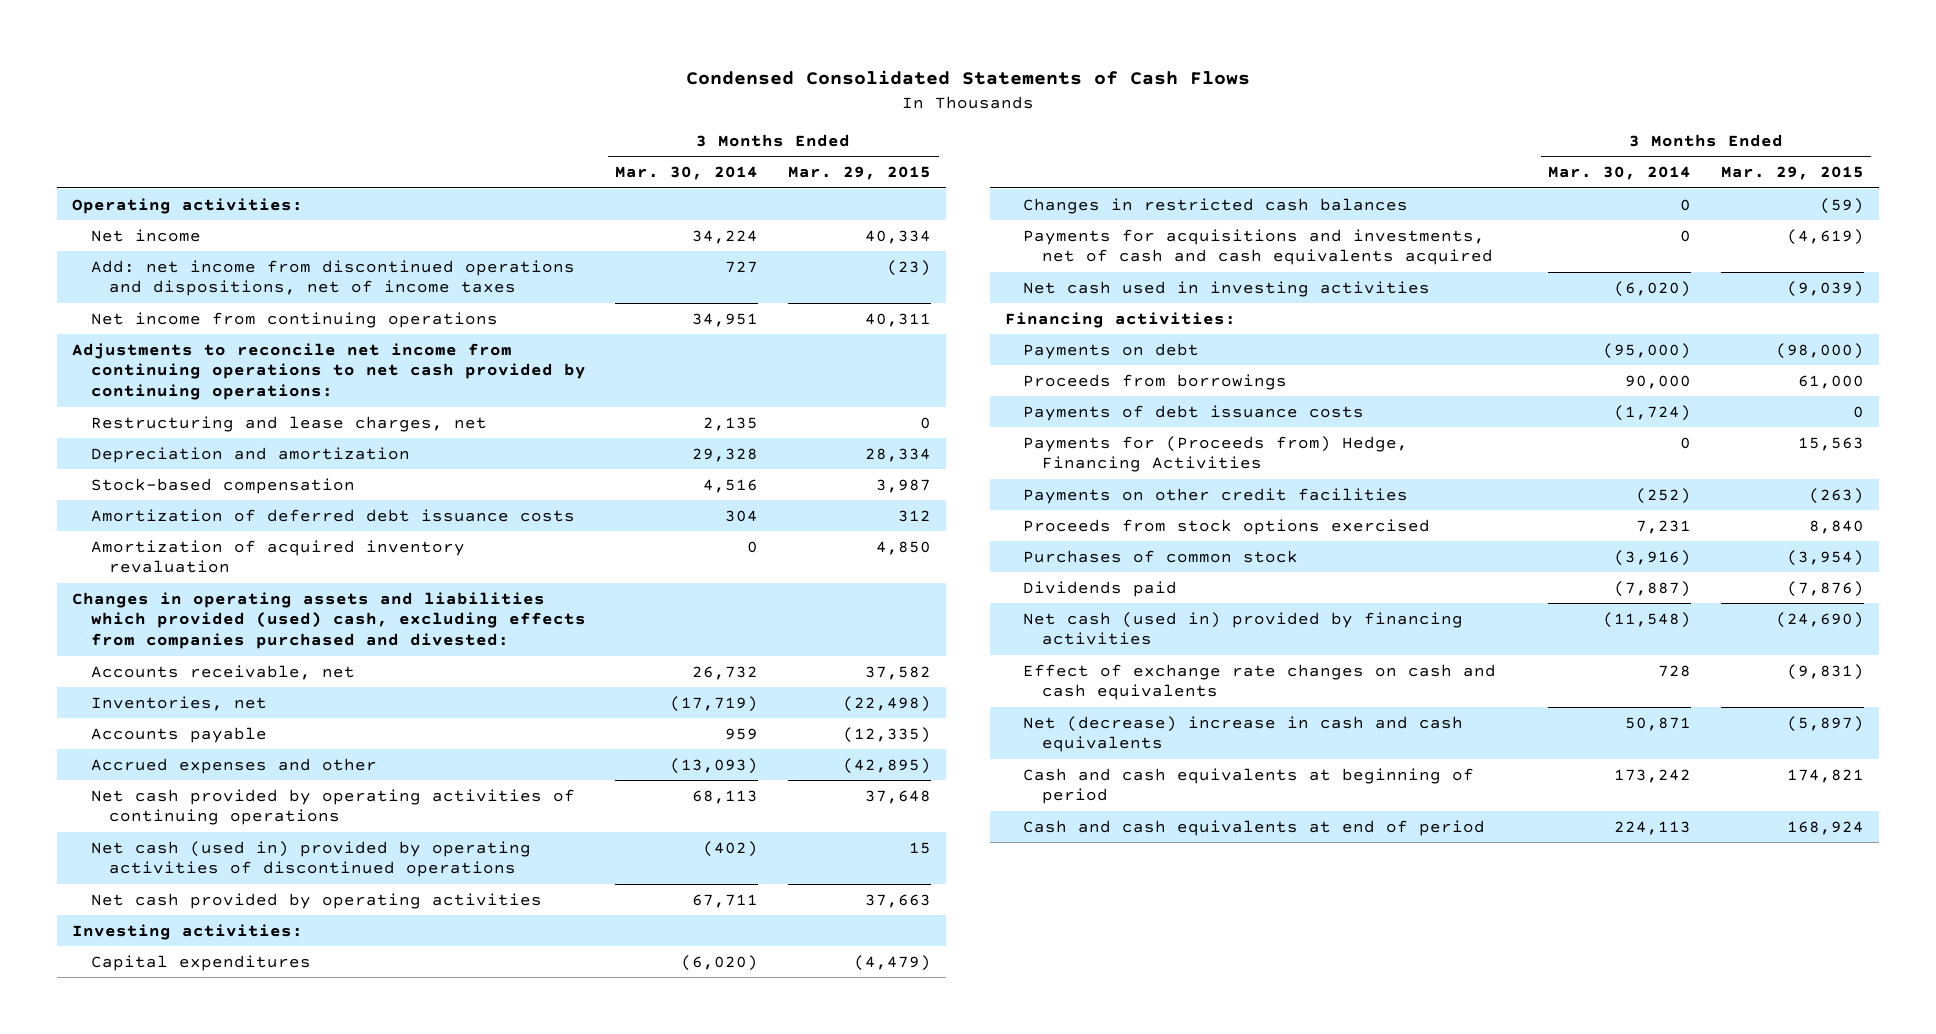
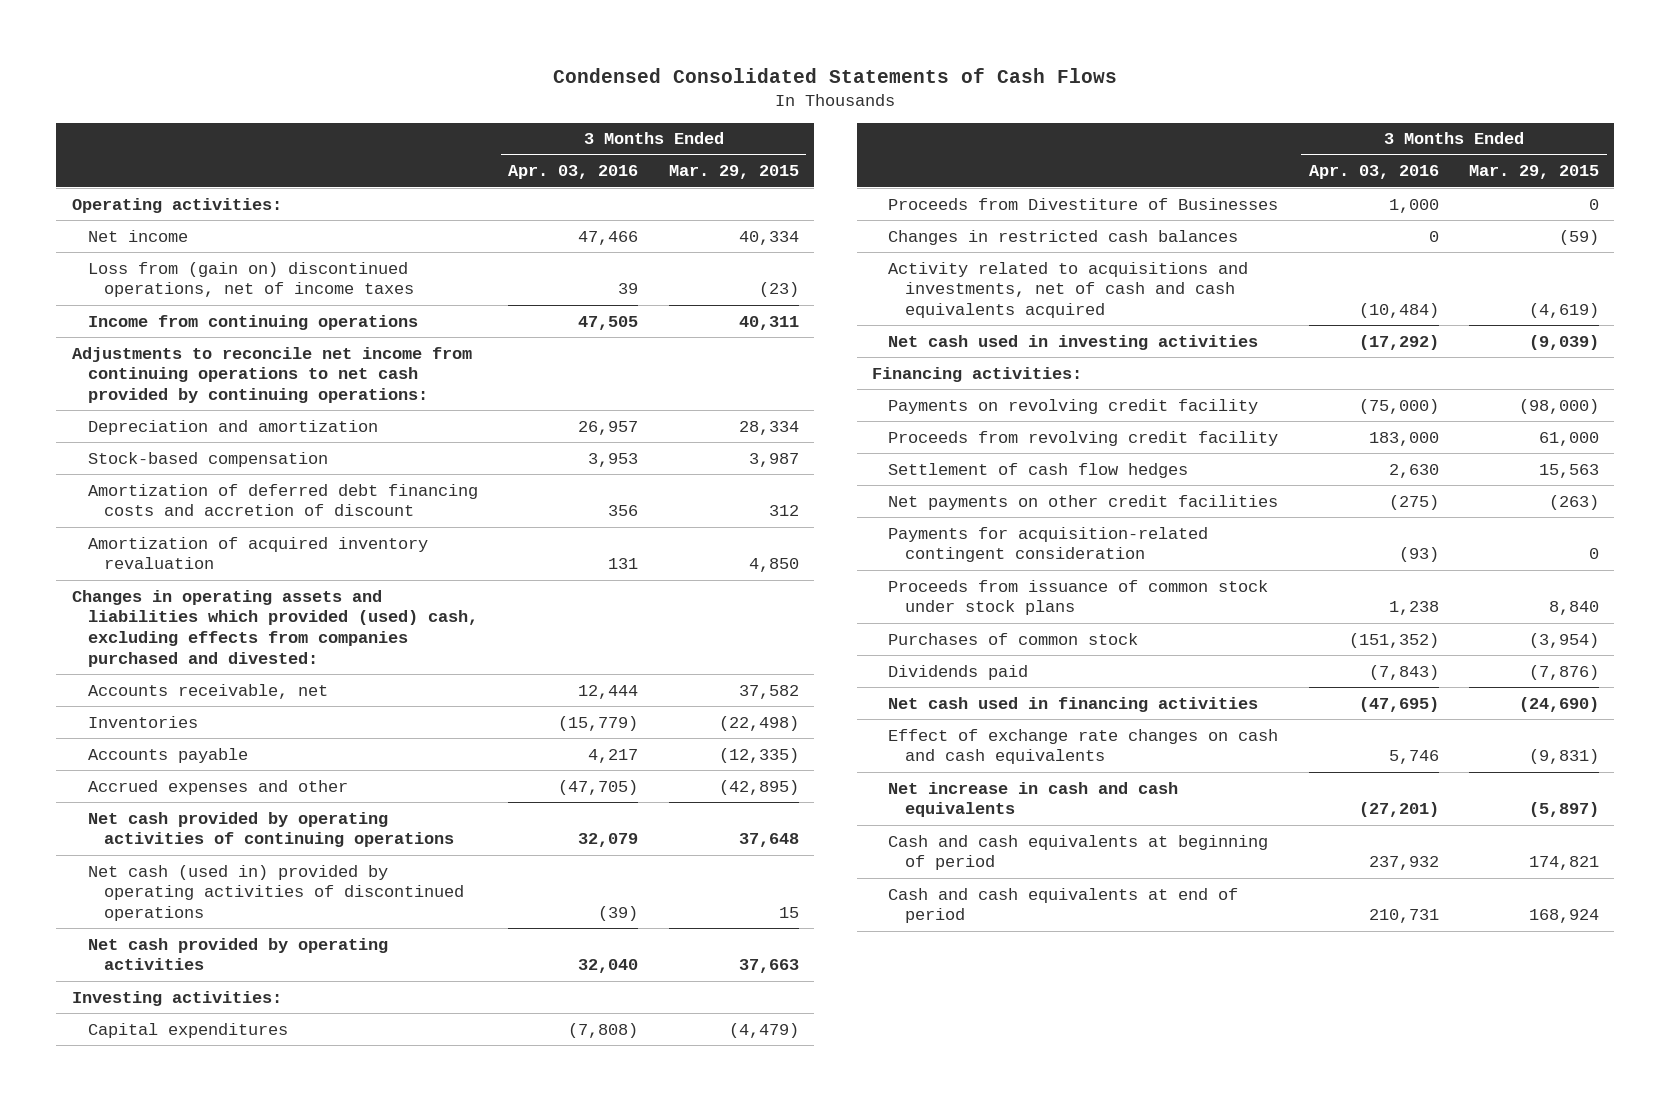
[615,166,759,181] Mar. 30, 2014 -> none
none -> [508,165,639,180] Apr. 03, 2016
[90,259,575,297] Add: net income from discontinued operations and dispositions, net of income taxes -> [87,261,415,298] Loss from (gain on) discontinued operations, net of income taxes
[90,311,498,328] Net income from continuing operations -> [87,314,418,330] Income from continuing operations
[90,415,487,432] Restructuring and lease charges, net -> none
[90,508,575,522] Amortization of deferred debt issuance costs -> [87,483,478,517] Amortization of deferred debt financing costs and accretion of discount
[90,695,267,711] Inventories, net -> [87,715,198,728] Inventories
none -> [888,197,1279,210] Proceeds from Divestiture of Businesses
[1023,228,1494,266] Payments for acquisitions and investments, net of cash and cash equivalents acquired -> [888,261,1249,318] Activity related to acquisitions and investments, net of cash and cash equivalents acquired
[1023,404,1365,421] Payments of debt issuance costs -> none
[1023,342,1200,359] Payments on debt -> [888,398,1259,414] Payments on revolving credit facility
[1023,373,1288,390] Proceeds from borrowings -> [888,430,1279,446] Proceeds from revolving credit facility
[1023,435,1409,473] Payments for (Proceeds from) Hedge, Financing Activities -> [888,462,1189,478] Settlement of cash flow hedges
[1023,487,1409,504] Payments on other credit facilities -> [888,494,1279,510] Net payments on other credit facilities
none -> [888,526,1209,563] Payments for acquisition-related contingent consideration
[1023,518,1431,535] Proceeds from stock options exercised -> [888,579,1269,616] Proceeds from issuance of common stock under stock plans
[1023,611,1464,646] Net cash (used in) provided by financing activities -> [888,696,1259,712] Net cash used in financing activities
[1023,715,1464,753] Net (decrease) increase in cash and cash equivalents -> [888,781,1179,818] Net increase in cash and cash equivalents

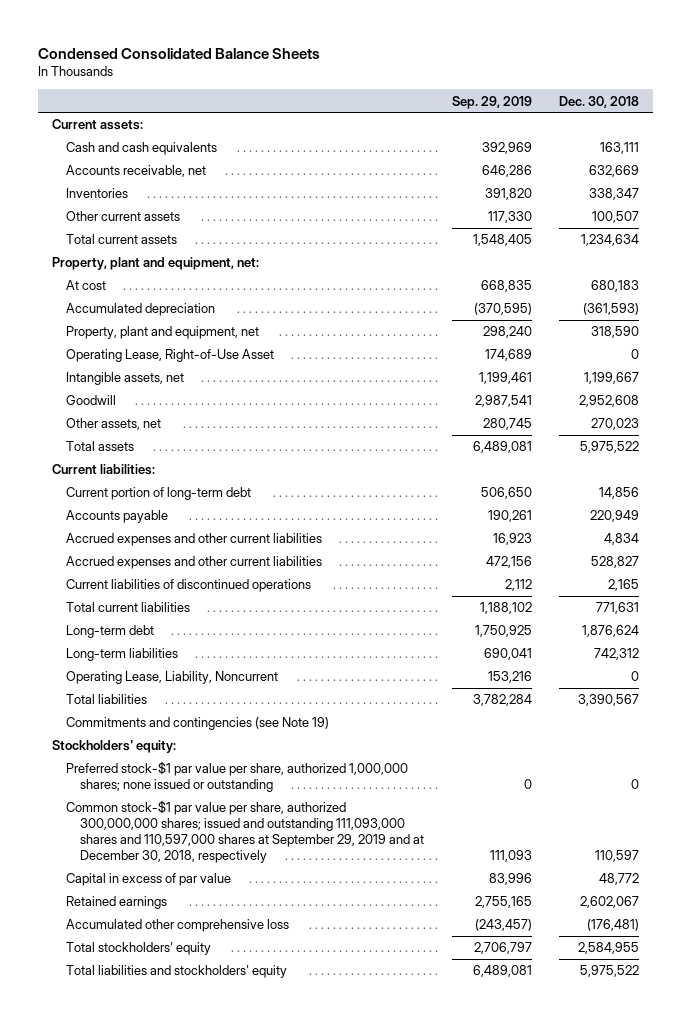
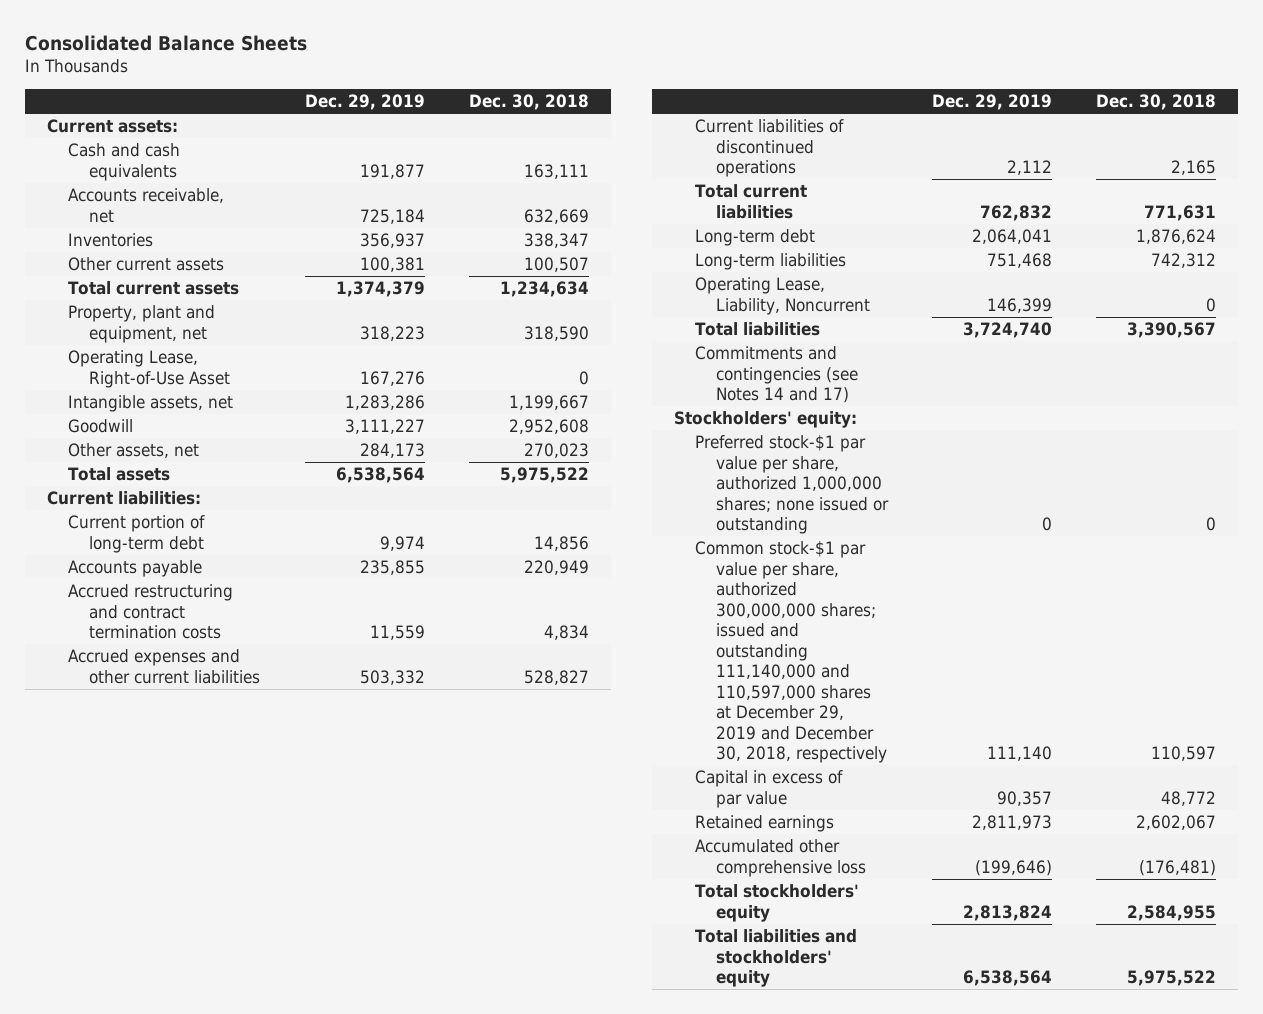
[38,47,321,59] Condensed Consolidated Balance Sheets -> [24,35,307,52] Consolidated Balance Sheets
[451,95,532,109] Sep. 29, 2019 -> none
none -> [305,93,426,110] Dec. 29, 2019
[52,257,260,271] Property, plant and equipment, net: -> none
[66,280,107,291] At cost -> none
[66,303,216,317] Accumulated depreciation -> none
[66,533,323,547] Accrued expenses and other current liabilities -> [67,584,233,640] Accrued restructuring and contract termination costs
[66,717,330,731] Commitments and contingencies (see Note 19) -> [694,346,859,404] Commitments and contingencies (see Notes 14 and 17)
[66,800,425,864] Common stock-$1 par value per share, authorized 300,000,000 shares; issued and outstanding 111,093,000 shares and 110,597,000 shares at September 29, 2019 and at December 30, 2018, respectively -> [694,541,888,764] Common stock-$1 par value per share, authorized 300,000,000 shares; issued and outstanding 111,140,000 and 110,597,000 shares at December 29, 2019 and December 30, 2018, respectively

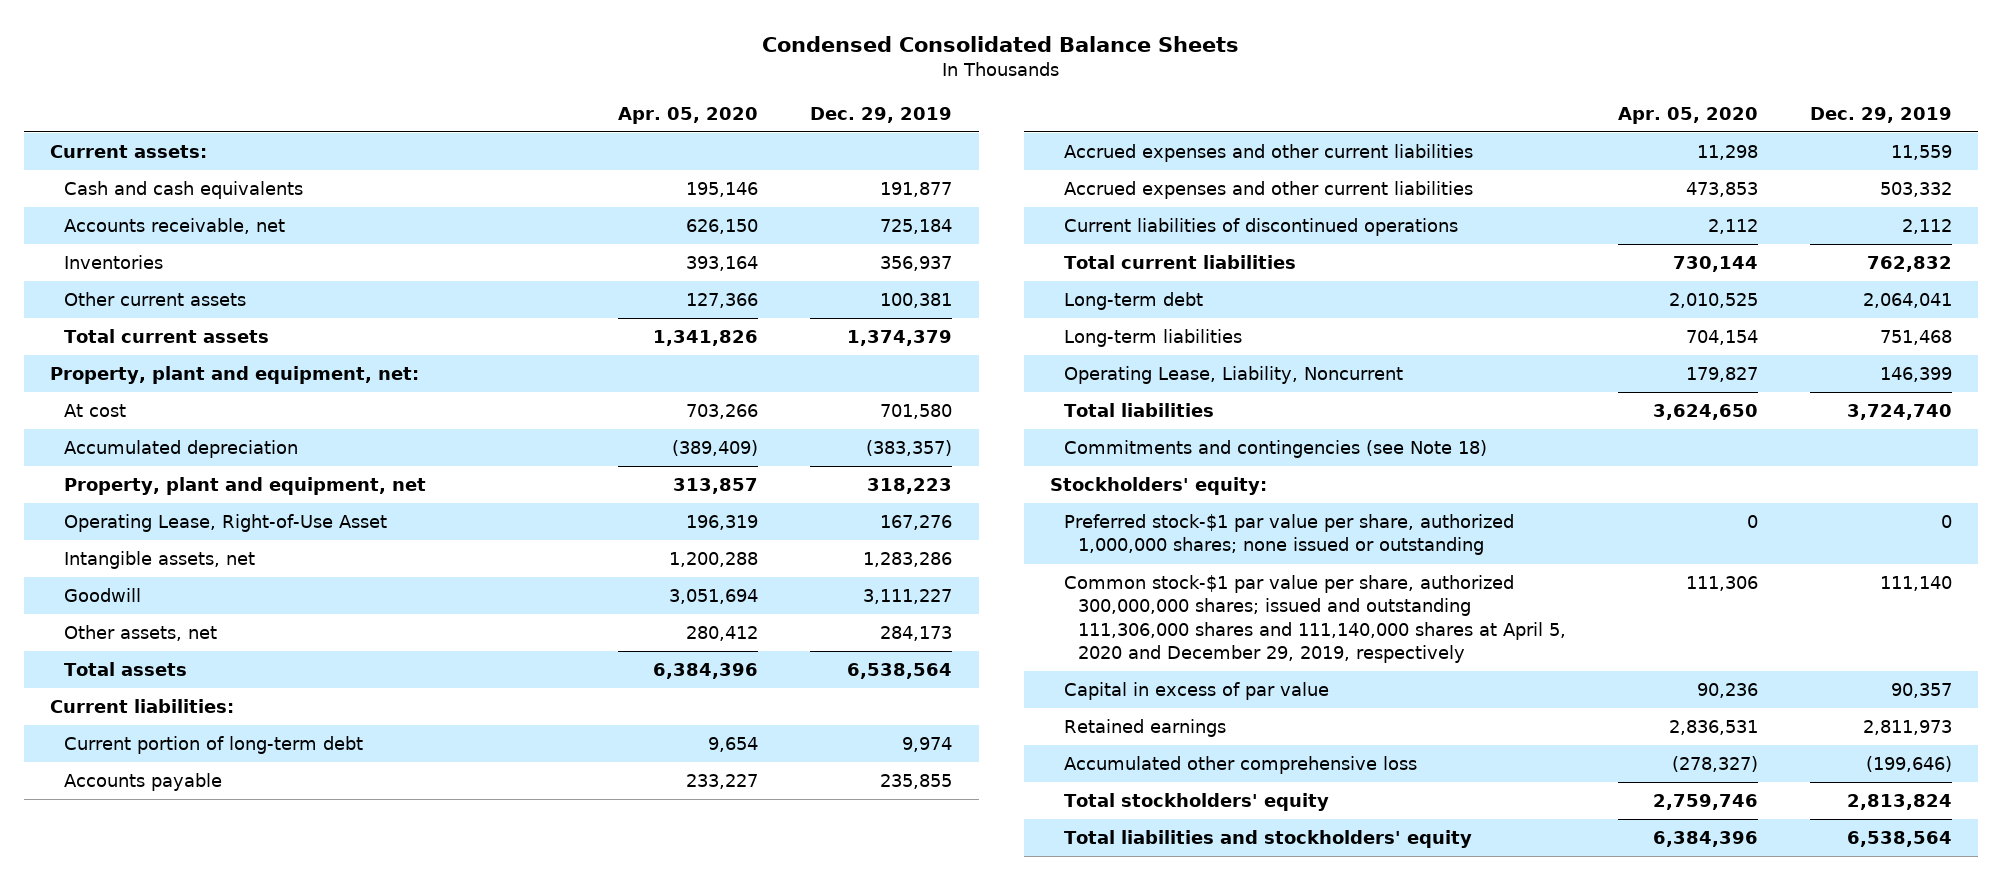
[24,35,307,52] Consolidated Balance Sheets -> [762,35,1240,52] Condensed Consolidated Balance Sheets
[468,93,589,110] Dec. 30, 2018 -> none
none -> [618,106,759,124] Apr. 05, 2020
none -> [49,366,419,385] Property, plant and equipment, net:
none -> [64,404,127,418] At cost
none -> [64,440,299,459] Accumulated depreciation
[67,584,233,640] Accrued restructuring and contract termination costs -> [1063,144,1473,163] Accrued expenses and other current liabilities
[694,346,859,404] Commitments and contingencies (see Notes 14 and 17) -> [1063,440,1487,459] Commitments and contingencies (see Note 18)
[694,541,888,764] Common stock-$1 par value per share, authorized 300,000,000 shares; issued and outstanding 111,140,000 and 110,597,000 shares at December 29, 2019 and December 30, 2018, respectively -> [1063,575,1566,663] Common stock-$1 par value per share, authorized 300,000,000 shares; issued and outstanding 111,306,000 shares and 111,140,000 shares at April 5, 2020 and December 29, 2019, respectively

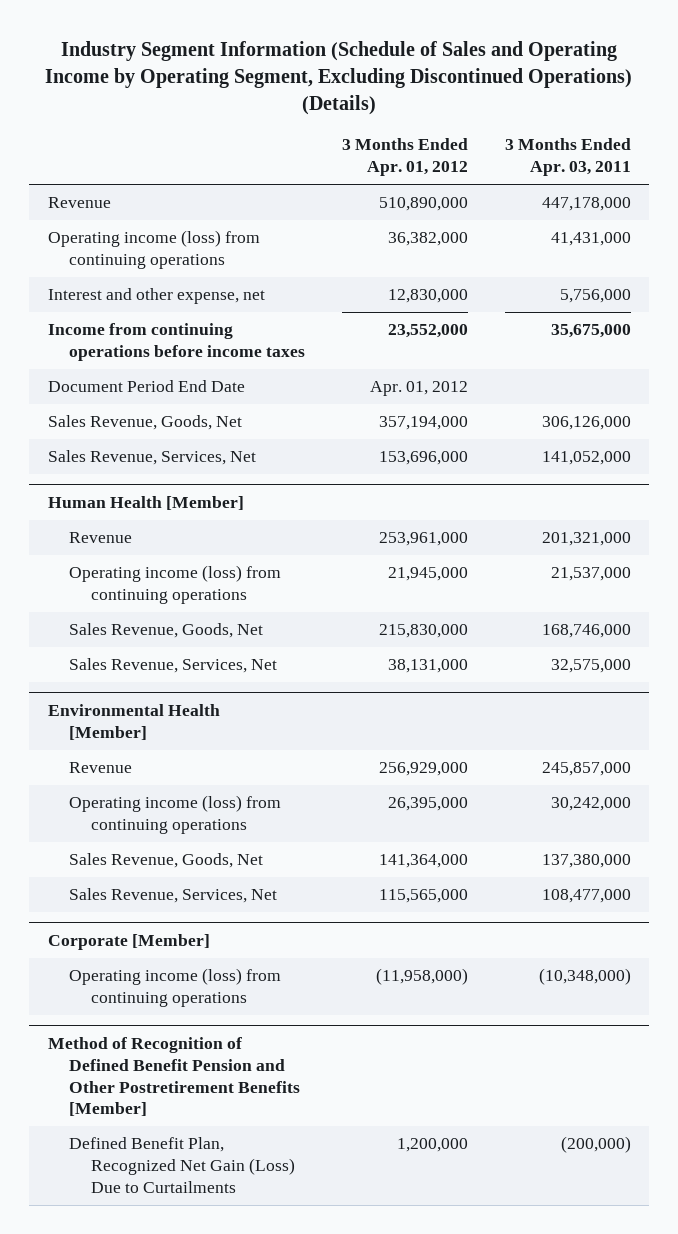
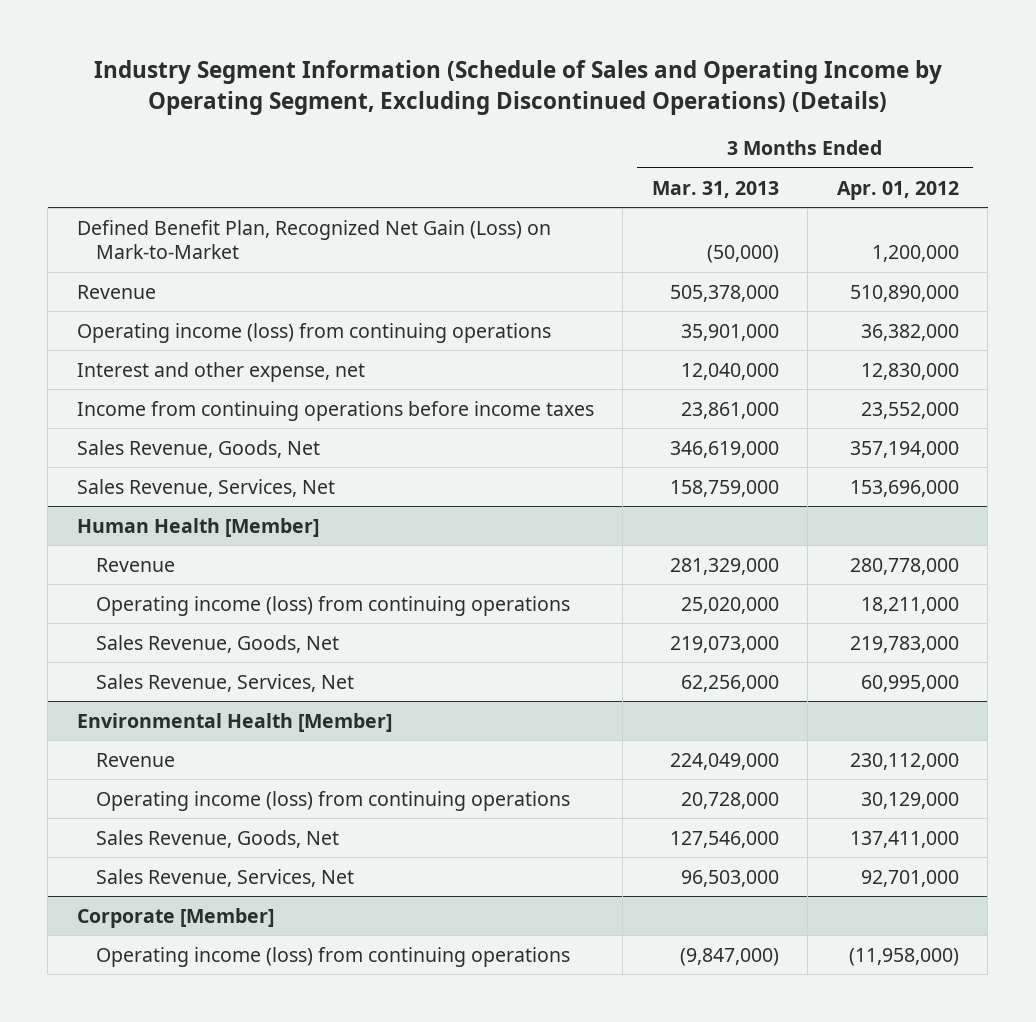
[504,138,631,177] 3 Months Ended Apr. 03, 2011 -> none
none -> [651,180,779,198] Mar. 31, 2013
none -> [76,219,551,260] Defined Benefit Plan, Recognized Net Gain (Loss) on Mark-to-Market
[47,380,245,393] Document Period End Date -> none
[378,532,468,547] 253,961,000 -> [849,557,959,575] 280,778,000
[387,567,468,582] 21,945,000 -> [860,596,959,614] 18,211,000
[378,624,468,639] 215,830,000 -> [849,635,959,653] 219,783,000
[387,659,468,674] 38,131,000 -> [860,674,959,692] 60,995,000
[378,762,468,777] 256,929,000 -> [849,752,959,770] 230,112,000
[387,797,468,812] 26,395,000 -> [860,791,959,809] 30,129,000
[378,854,468,869] 141,364,000 -> [849,830,959,848] 137,411,000
[378,889,468,904] 115,565,000 -> [860,869,959,887] 92,701,000
[47,1036,301,1117] Method of Recognition of Defined Benefit Pension and Other Postretirement Benefits [Member] -> none
[69,1137,295,1193] Defined Benefit Plan, Recognized Net Gain (Loss) Due to Curtailments -> none

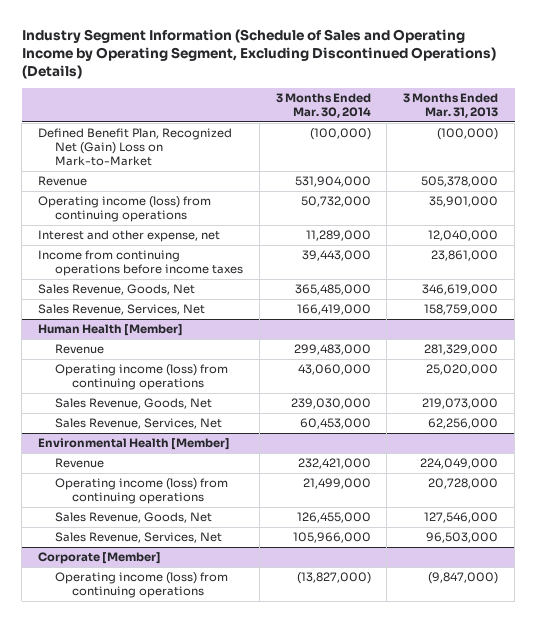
[836,180,959,200] Apr. 01, 2012 -> none
none -> [275,93,371,119] 3 Months Ended Mar. 30, 2014
[76,219,551,260] Defined Benefit Plan, Recognized Net Gain (Loss) on Mark-to-Market -> [38,128,233,167] Defined Benefit Plan, Recognized Net (Gain) Loss on Mark-to-Market
[706,245,779,264] (50,000) -> [437,128,499,141] (100,000)

